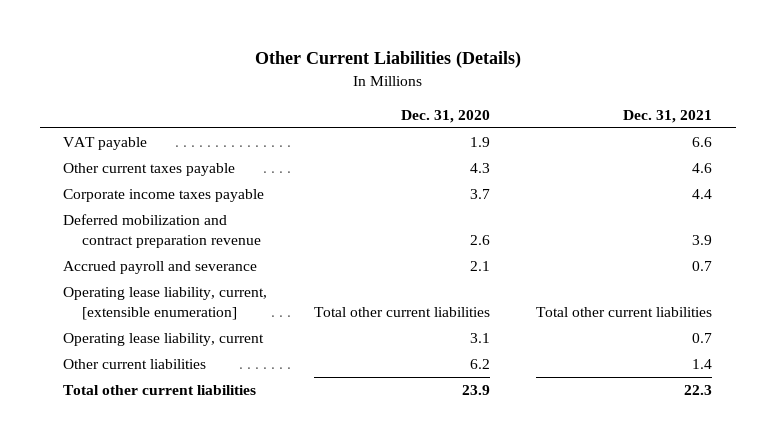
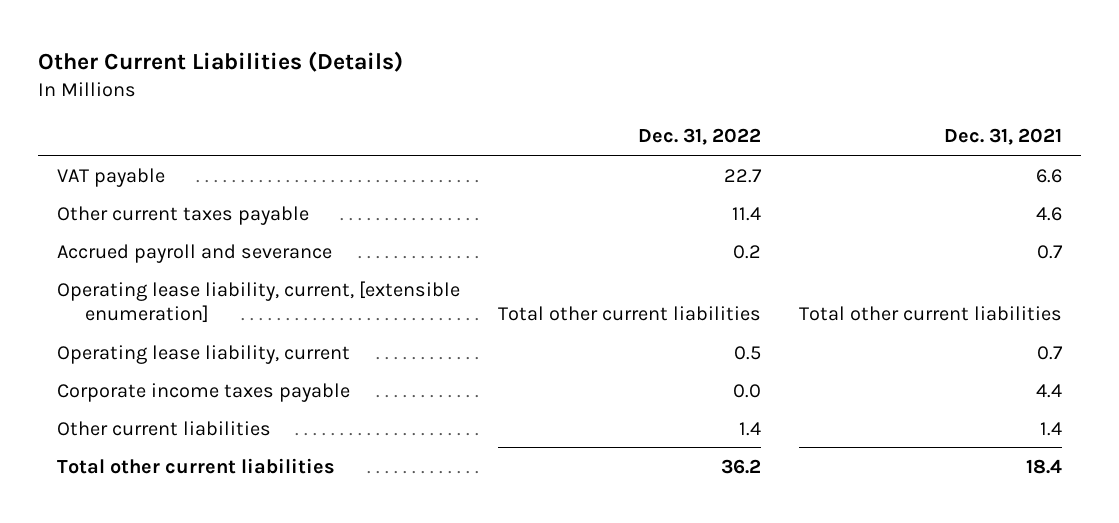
[400,109,490,123] Dec. 31, 2020 -> none
none -> [638,128,762,146] Dec. 31, 2022
[63,214,261,248] Deferred mobilization and contract preparation revenue -> none
[63,189,265,203] Corporate income taxes payable -> [56,382,350,402] Corporate income taxes payable
[684,385,713,396] 22.3 -> [1026,458,1063,474] 18.4

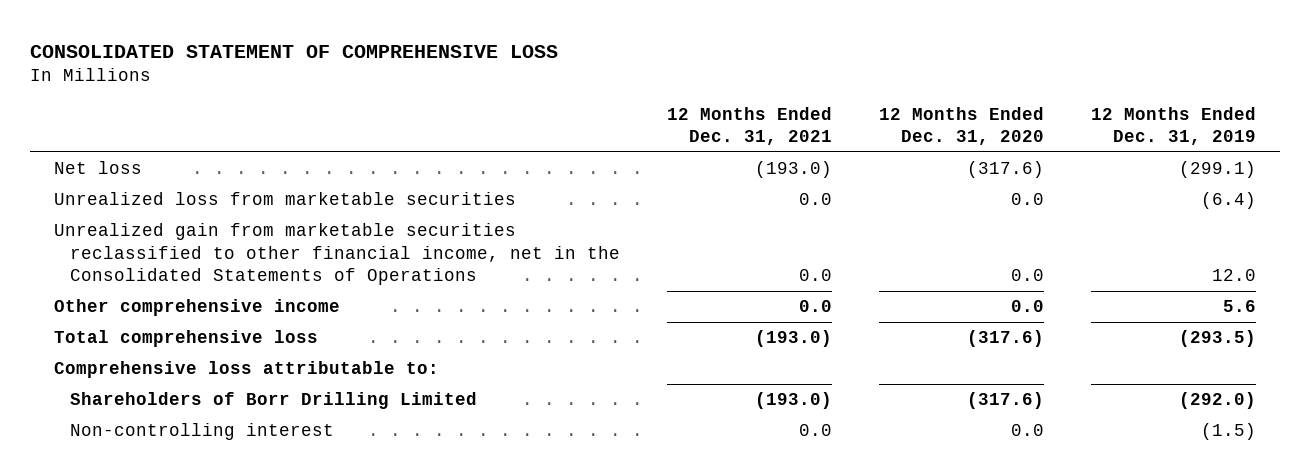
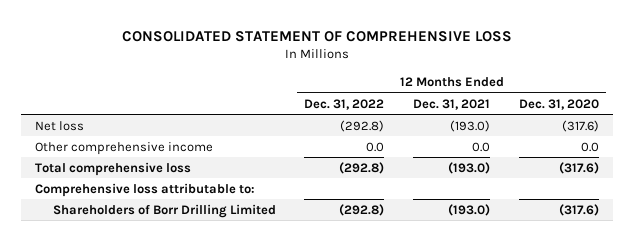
[1091,106,1257,146] 12 Months Ended Dec. 31, 2019 -> none
none -> [304,98,385,110] Dec. 31, 2022
[54,192,517,206] Unrealized loss from marketable securities -> none
[54,223,620,285] Unrealized gain from marketable securities reclassified to other financial income, net in the Consolidated Statements of Operations -> none
[69,423,334,441] Non-controlling interest -> none

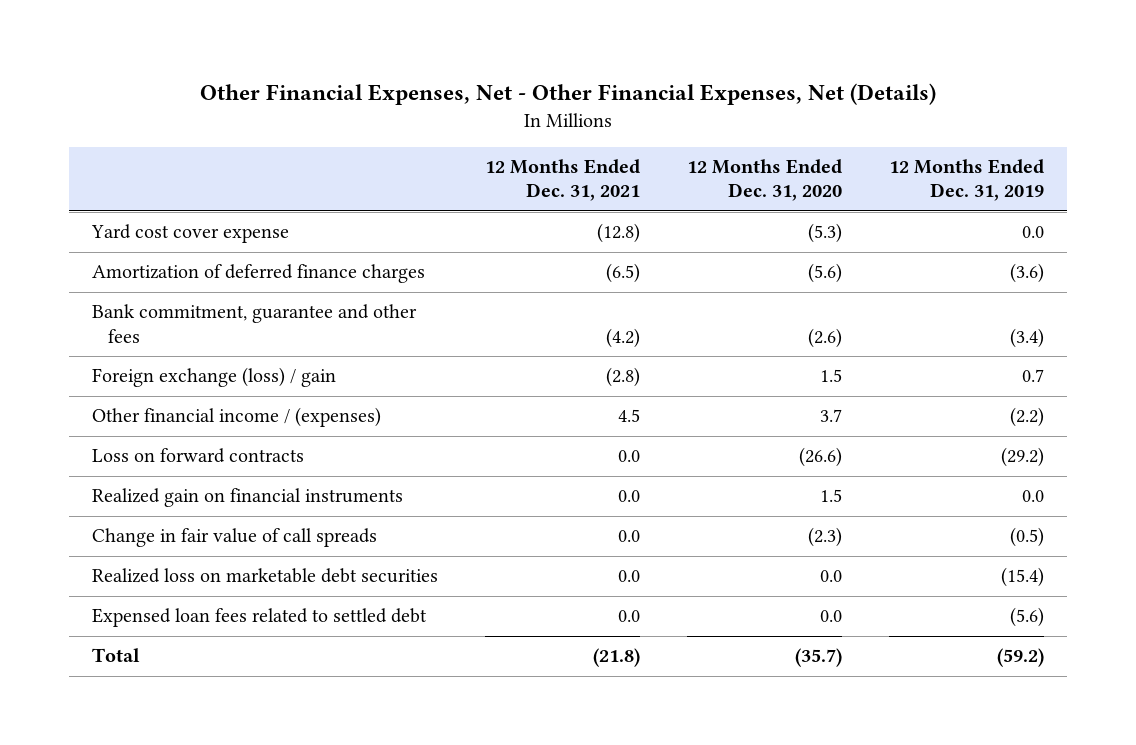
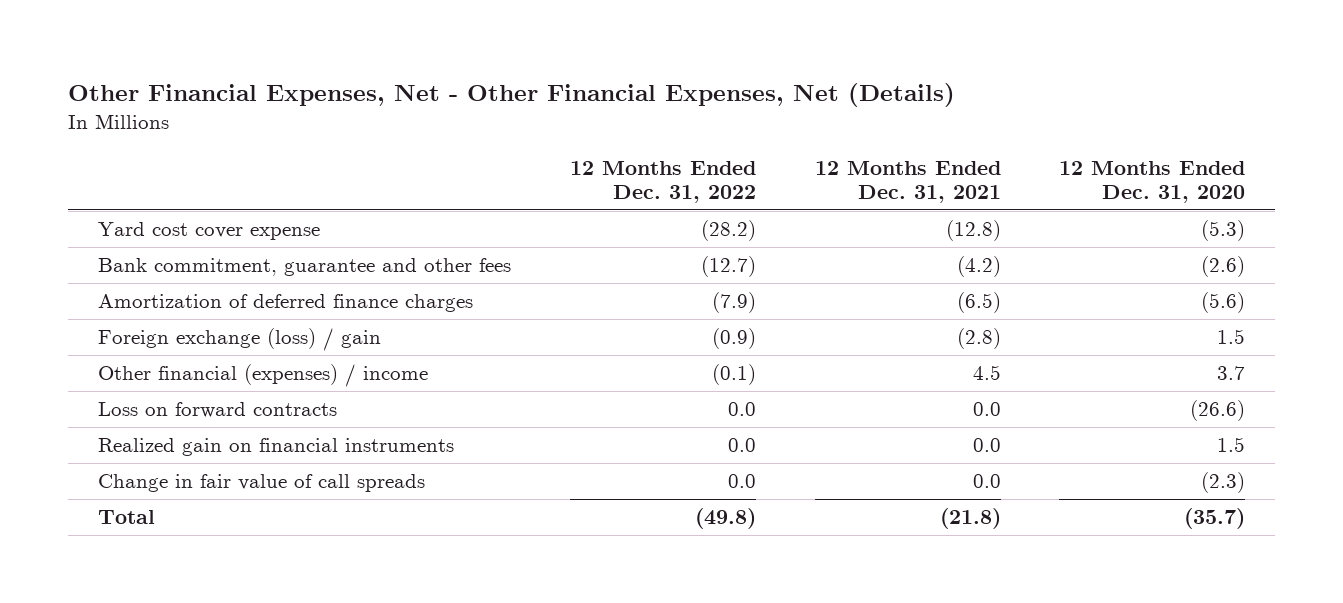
[888,159,1044,202] 12 Months Ended Dec. 31, 2019 -> none
none -> [569,160,756,203] 12 Months Ended Dec. 31, 2022
[92,264,426,284] Amortization of deferred finance charges -> [97,294,473,313] Amortization of deferred finance charges
[92,407,382,428] Other financial income / (expenses) -> [97,364,428,388] Other financial (expenses) / income
[92,568,439,584] Realized loss on marketable debt securities -> none
[92,608,428,628] Expensed loan fees related to settled debt -> none

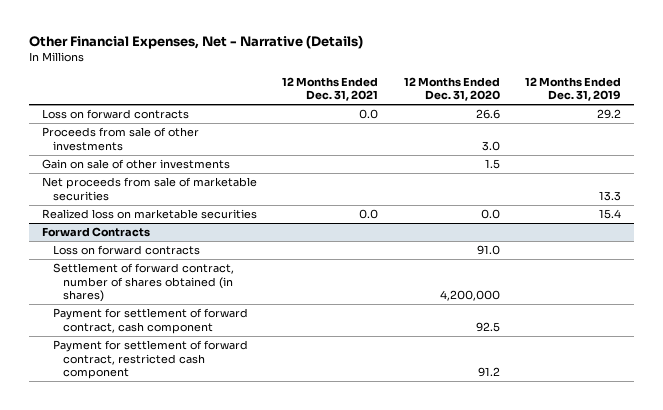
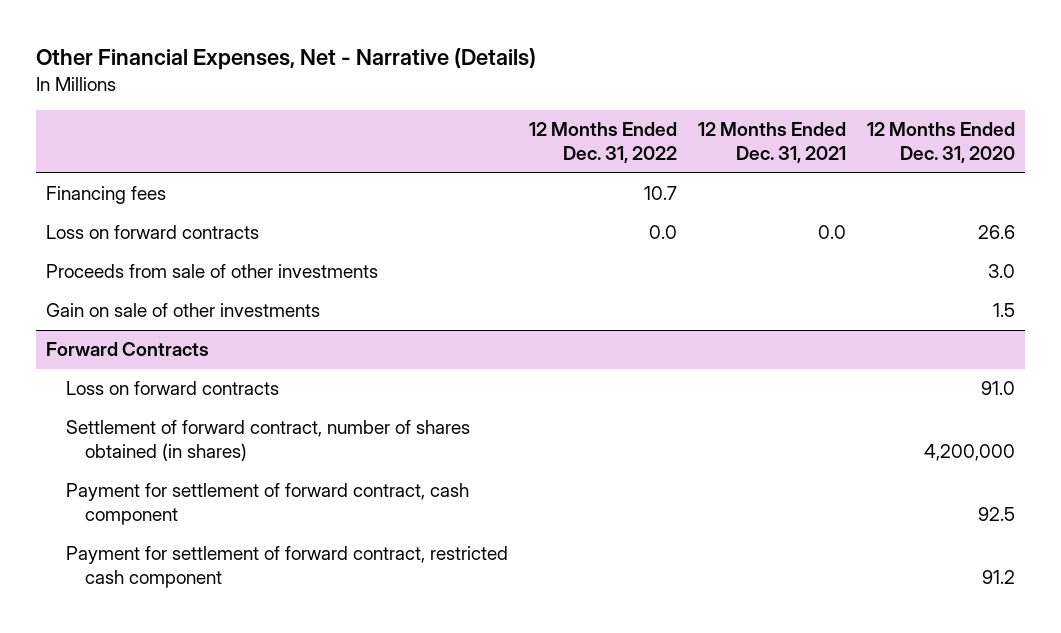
[525,76,622,102] 12 Months Ended Dec. 31, 2019 -> none
none -> [528,122,677,164] 12 Months Ended Dec. 31, 2022
none -> [46,186,167,205] Financing fees
[41,177,257,201] Net proceeds from sale of marketable securities -> none
[41,209,257,220] Realized loss on marketable securities -> none

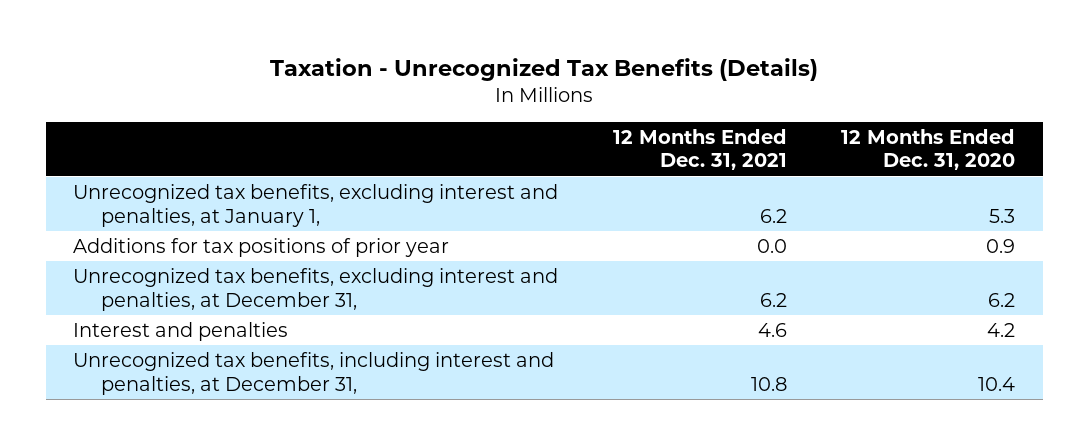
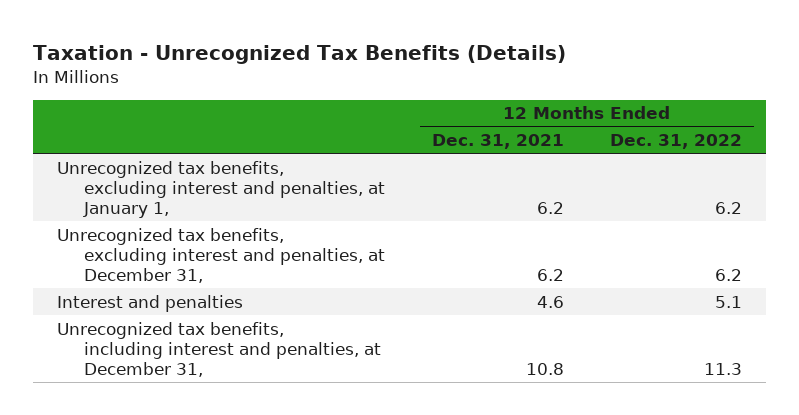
[841,128,1016,171] 12 Months Ended Dec. 31, 2020 -> none
none -> [610,134,743,150] Dec. 31, 2022
[73,237,450,257] Additions for tax positions of prior year -> none

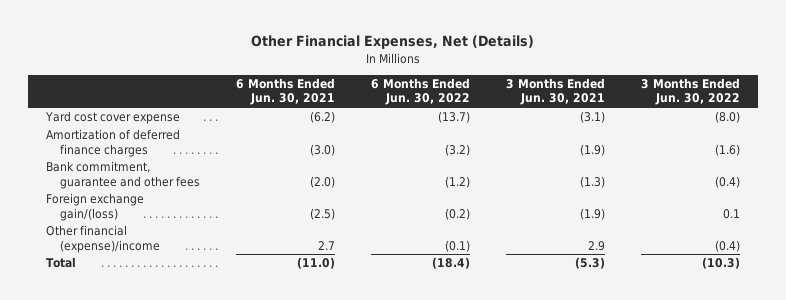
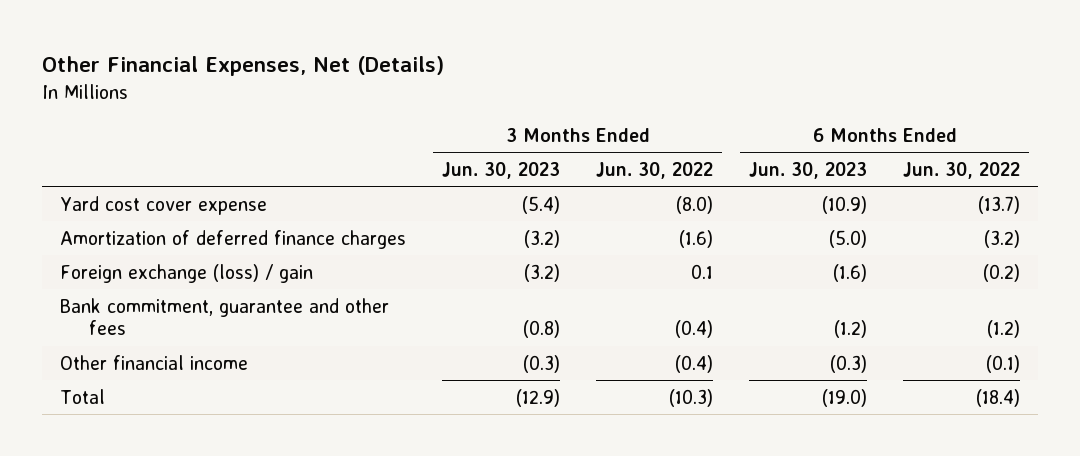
[236,78,336,106] 6 Months Ended Jun. 30, 2021 -> none
[506,78,606,106] 3 Months Ended Jun. 30, 2021 -> none
none -> [442,161,561,179] Jun. 30, 2023
none -> [749,161,868,179] Jun. 30, 2023
none -> [60,263,314,283] Foreign exchange (loss) / gain
[45,193,144,221] Foreign exchange gain/(loss) -> none
[45,225,161,253] Other financial (expense)/income -> [60,354,249,370] Other financial income

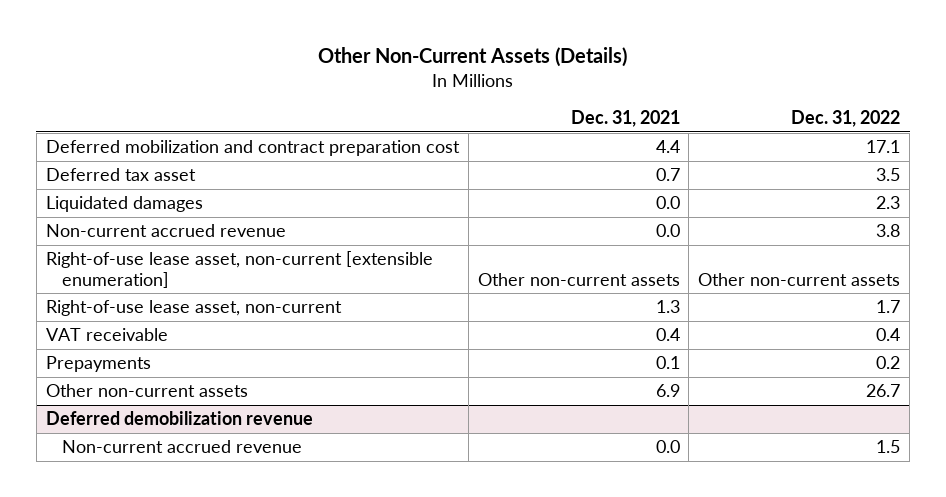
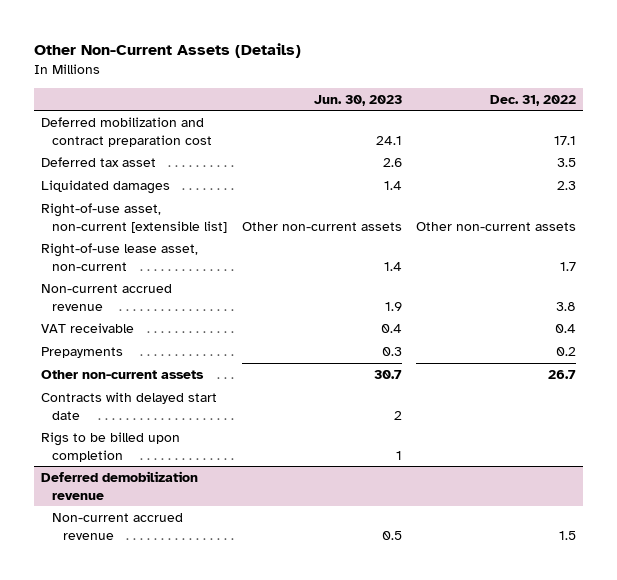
[570,110,680,128] Dec. 31, 2021 -> none
none -> [313,94,402,106] Jun. 30, 2023
[45,251,433,288] Right-of-use lease asset, non-current [extensible enumeration] -> [41,203,228,233] Right-of-use asset, non-current [extensible list]
[45,224,286,238] Non-current accrued revenue -> [41,284,173,311] Non-current accrued revenue
none -> [41,392,218,420] Contracts with delayed start date
none -> [41,432,181,462] Rigs to be billed upon completion

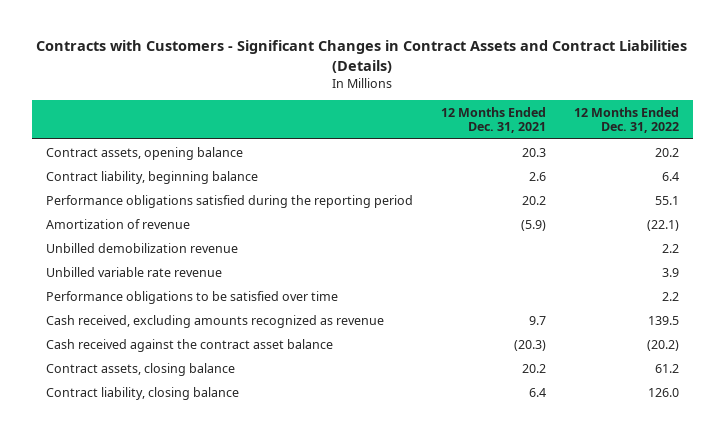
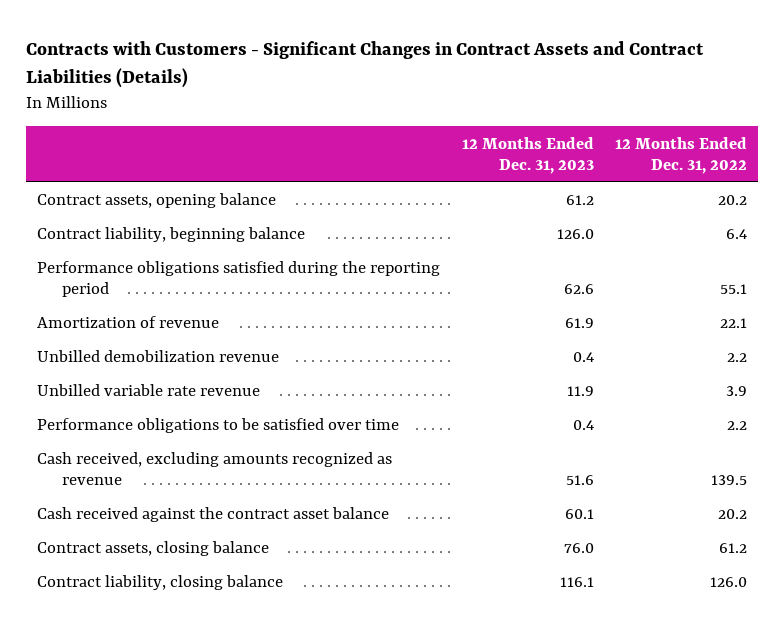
[440,106,546,134] 12 Months Ended Dec. 31, 2021 -> none
none -> [461,136,594,174] 12 Months Ended Dec. 31, 2023
[646,219,679,231] (22.1) -> [720,318,748,329] 22.1
[646,339,679,351] (20.2) -> [718,509,748,520] 20.2

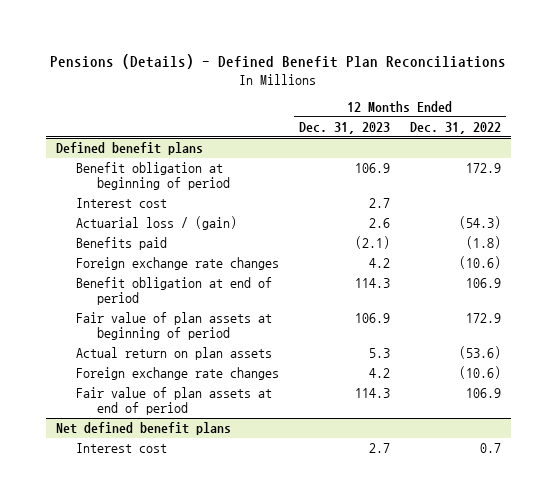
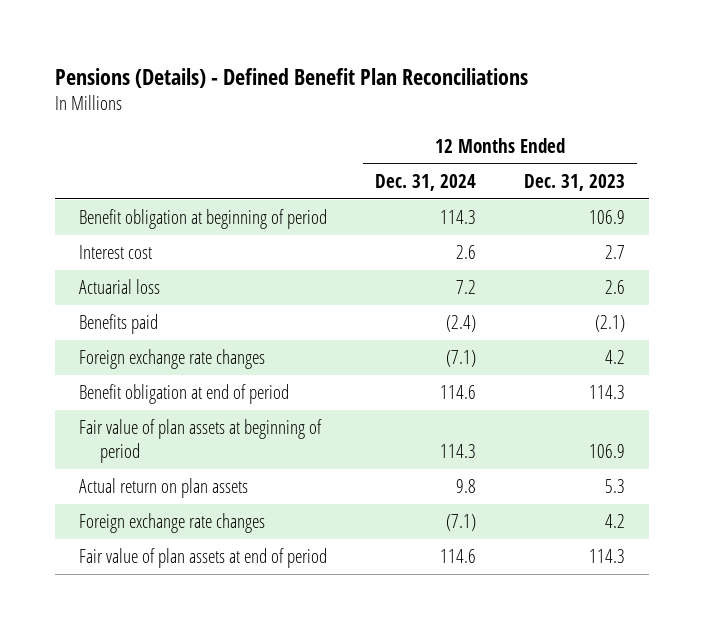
[409,121,501,134] Dec. 31, 2022 -> none
none -> [375,174,477,192] Dec. 31, 2024
[55,142,203,156] Defined benefit plans -> none
[76,216,238,231] Actuarial loss / (gain) -> [79,279,161,295] Actuarial loss
[55,422,231,436] Net defined benefit plans -> none
[76,443,168,454] Interest cost -> none

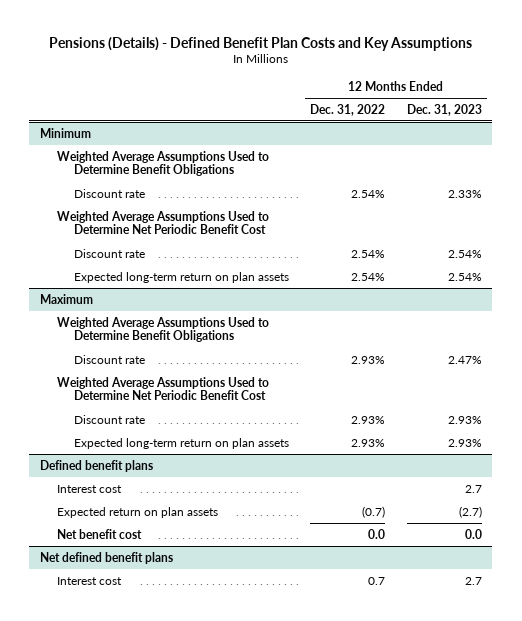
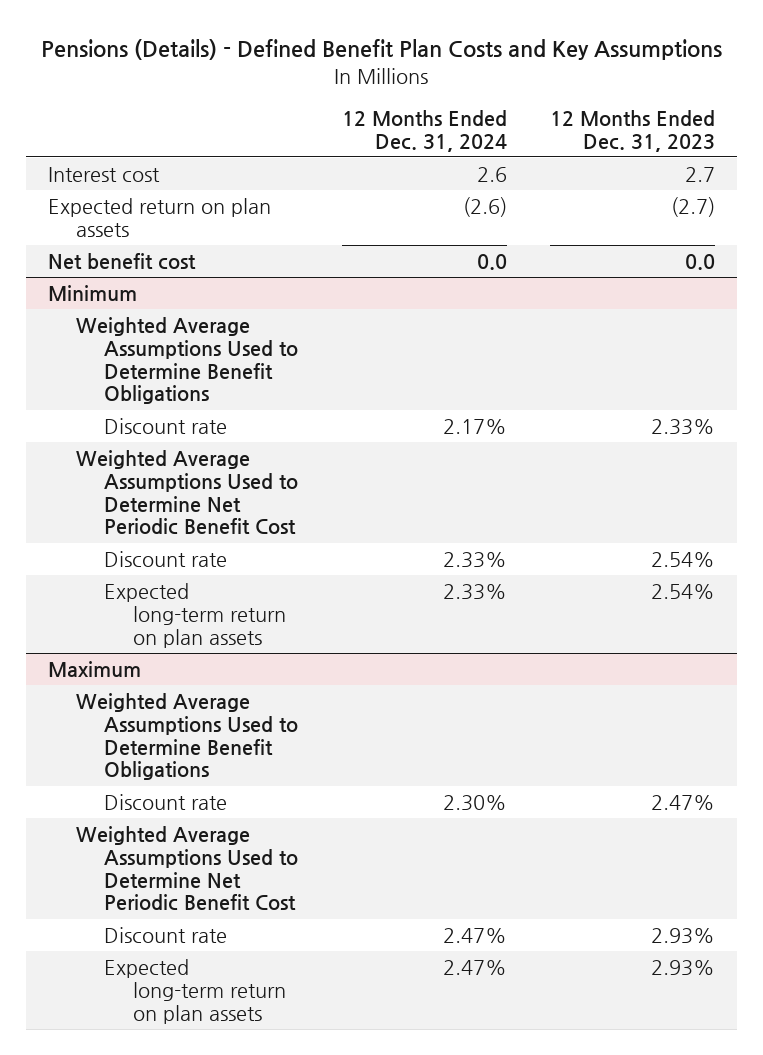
[310,103,386,116] Dec. 31, 2022 -> none
none -> [341,109,507,152] 12 Months Ended Dec. 31, 2024
none -> [48,166,161,182] Interest cost
none -> [48,197,272,237] Expected return on plan assets
none -> [48,252,197,270] Net benefit cost
[40,459,154,472] Defined benefit plans -> none
[56,484,122,493] Interest cost -> none
[56,506,218,518] Expected return on plan assets -> none
[56,528,142,539] Net benefit cost -> none
[40,551,174,564] Net defined benefit plans -> none
[56,576,122,585] Interest cost -> none

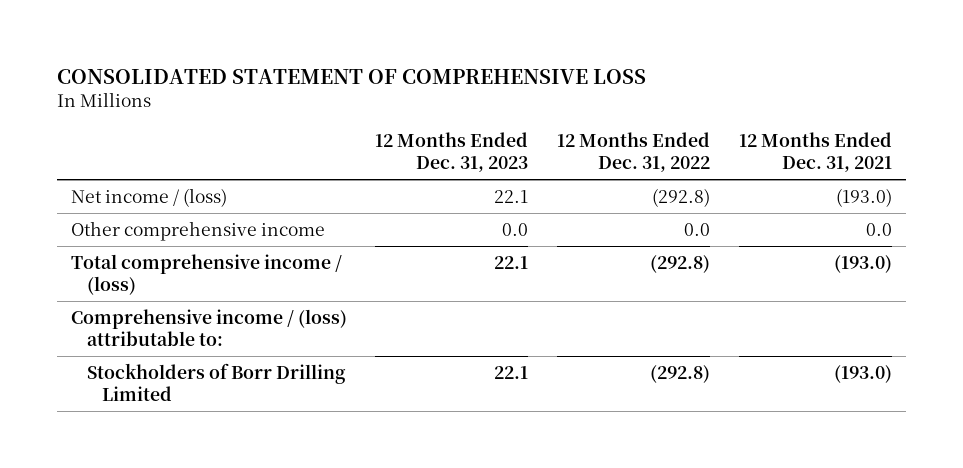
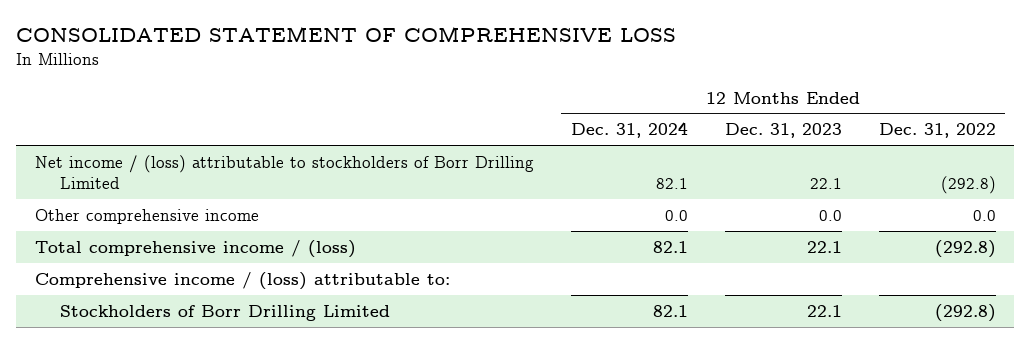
[738,132,892,173] 12 Months Ended Dec. 31, 2021 -> none
none -> [570,122,688,139] Dec. 31, 2024
[70,187,227,207] Net income / (loss) -> [34,154,534,190] Net income / (loss) attributable to stockholders of Borr Drilling Limited

